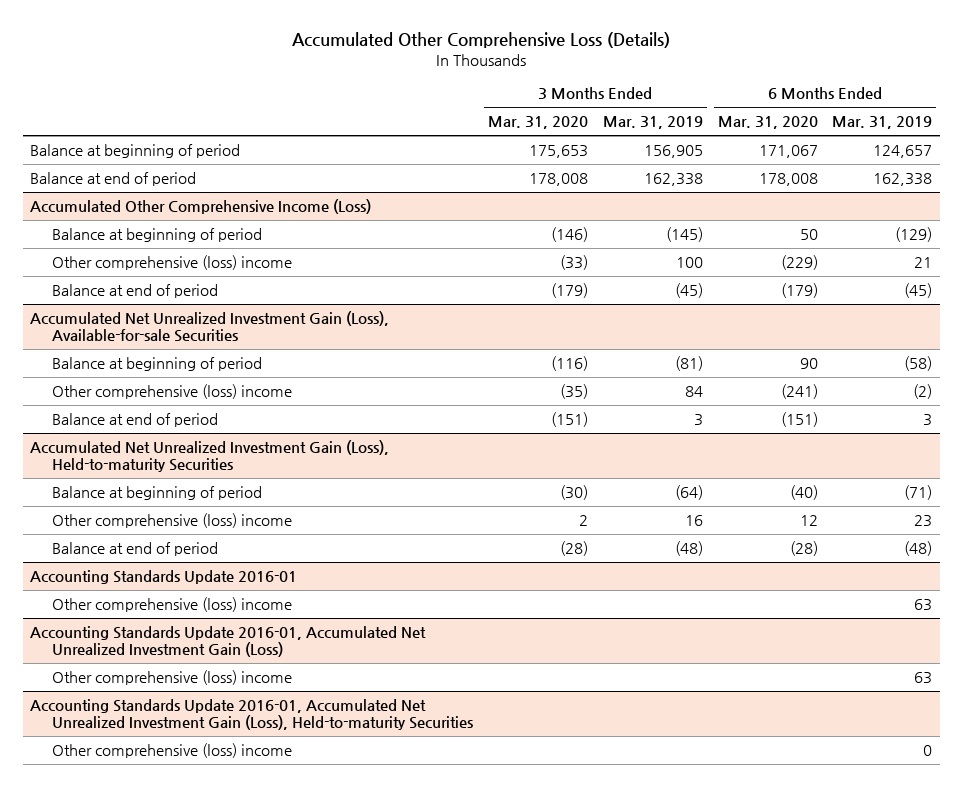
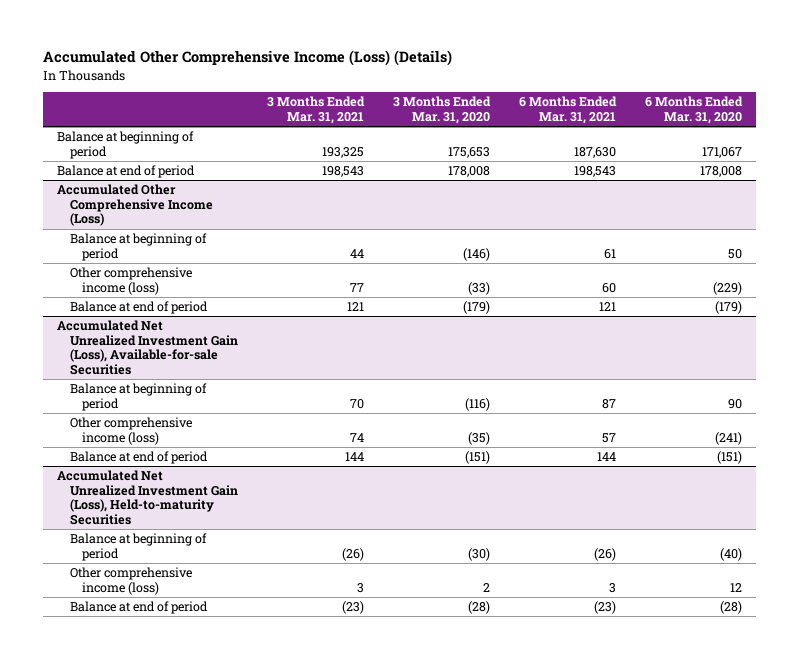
[292,32,671,49] Accumulated Other Comprehensive Loss (Details) -> [42,50,452,67] Accumulated Other Comprehensive Income (Loss) (Details)
[602,116,703,130] Mar. 31, 2019 -> none
[832,116,933,130] Mar. 31, 2019 -> none
none -> [266,96,365,125] 3 Months Ended Mar. 31, 2021
none -> [518,96,617,125] 6 Months Ended Mar. 31, 2021
[52,255,293,271] Other comprehensive (loss) income -> [69,267,192,295] Other comprehensive income (loss)
[52,384,293,400] Other comprehensive (loss) income -> [69,417,192,445] Other comprehensive income (loss)
[52,513,293,529] Other comprehensive (loss) income -> [69,567,192,595] Other comprehensive income (loss)
[30,570,298,585] Accounting Standards Update 2016-01 -> none
[52,597,293,613] Other comprehensive (loss) income -> none
[30,626,427,658] Accounting Standards Update 2016-01, Accumulated Net Unrealized Investment Gain (Loss) -> none
[52,670,293,686] Other comprehensive (loss) income -> none
[30,699,474,731] Accounting Standards Update 2016-01, Accumulated Net Unrealized Investment Gain (Loss), Held-to-maturity Securities -> none
[52,743,293,759] Other comprehensive (loss) income -> none

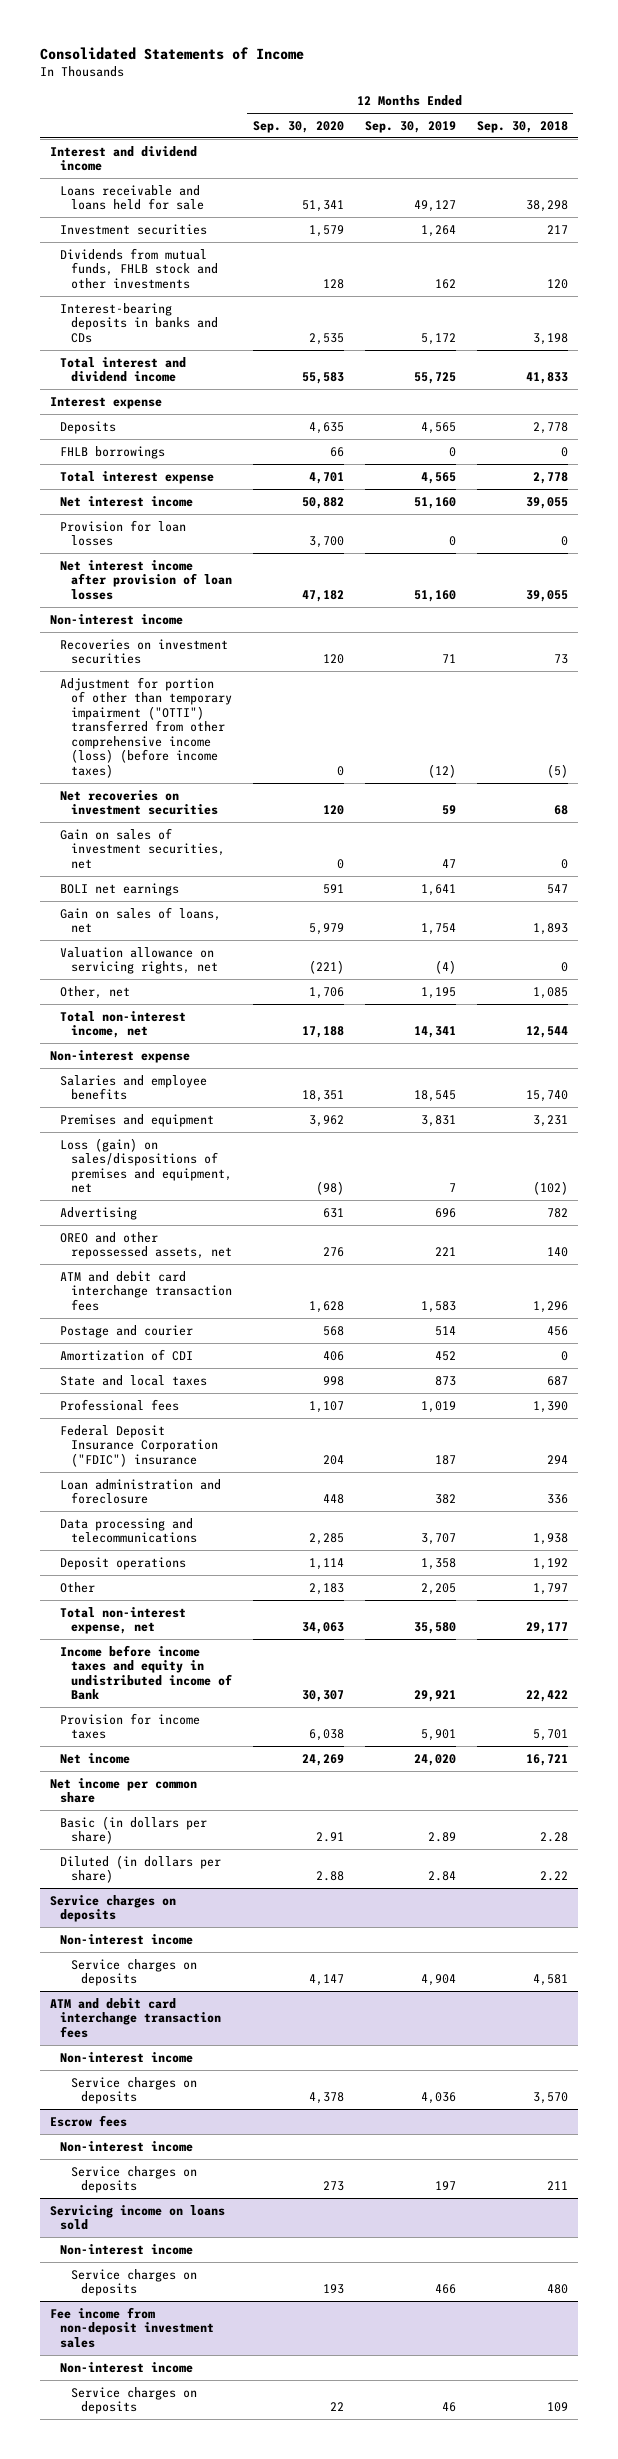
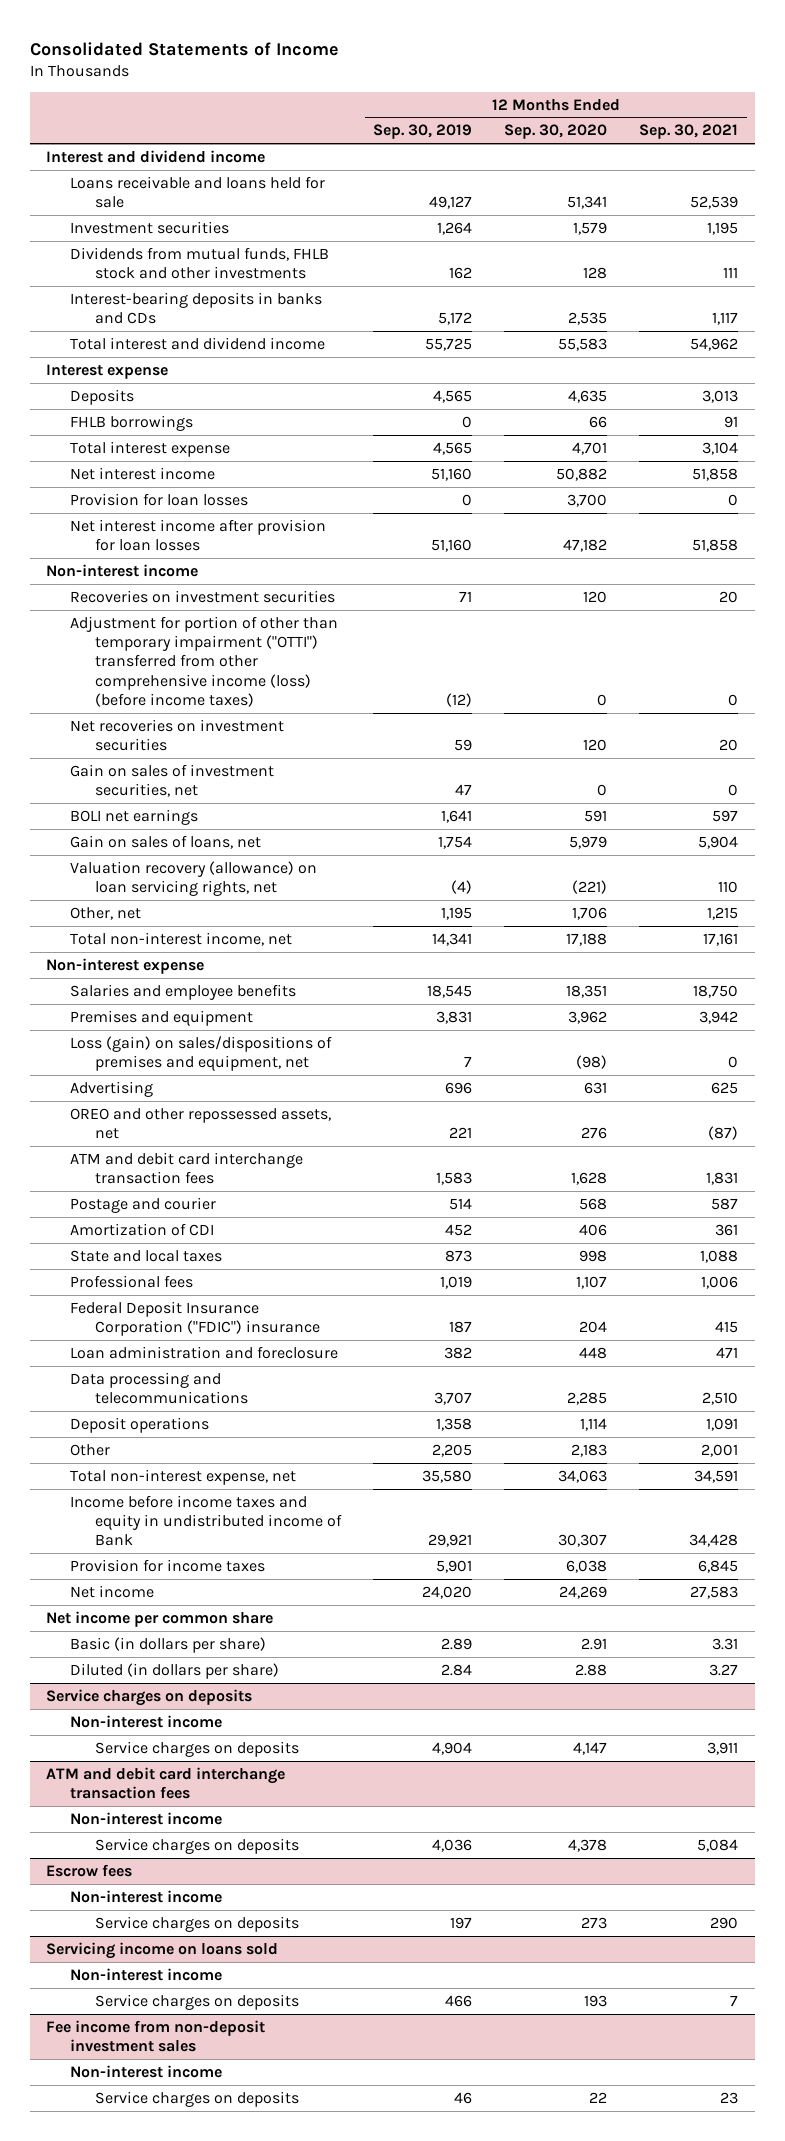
[476,121,568,134] Sep. 30, 2018 -> none
none -> [639,124,739,140] Sep. 30, 2021
[60,559,232,600] Net interest income after provision of loan losses -> [70,518,327,552] Net interest income after provision for loan losses
[60,946,218,975] Valuation allowance on servicing rights, net -> [70,860,318,897] Valuation recovery (allowance) on loan servicing rights, net

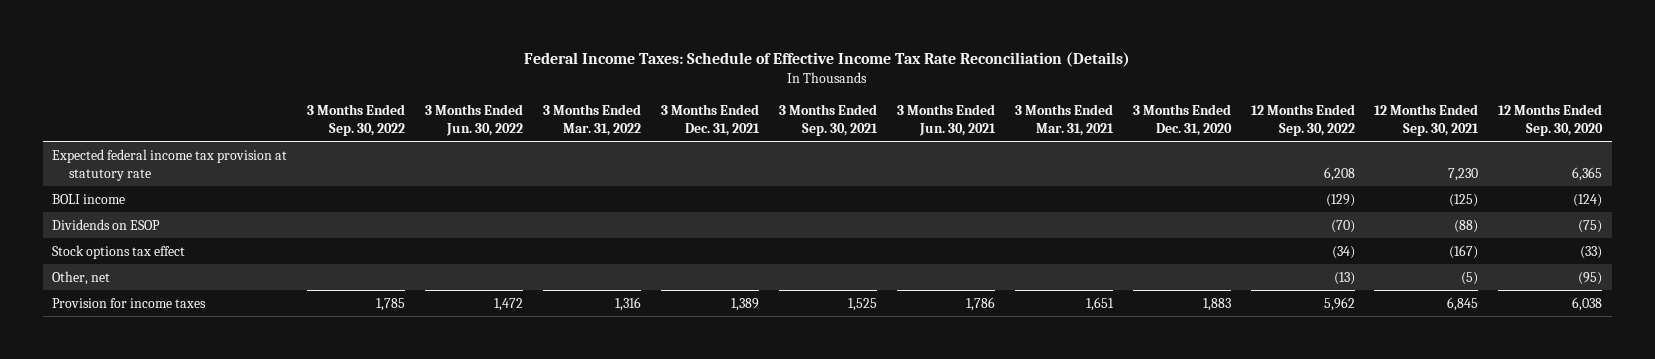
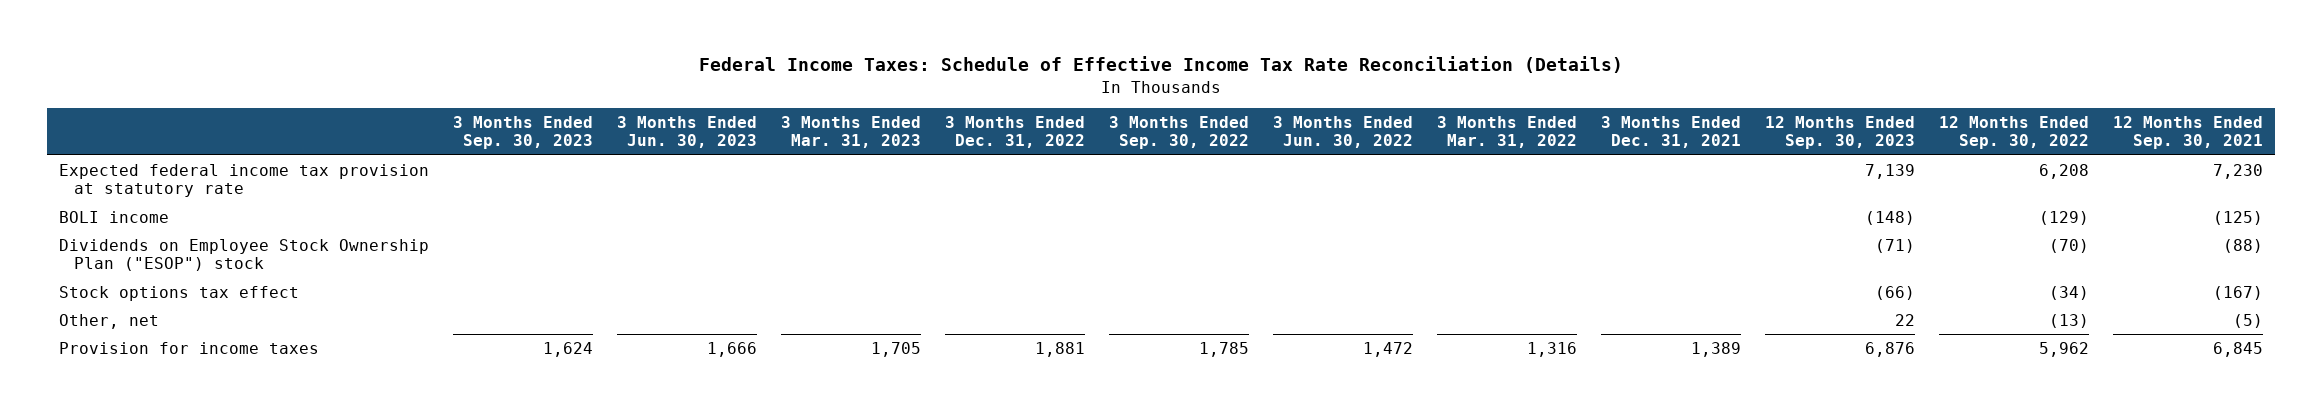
[778,104,878,136] 3 Months Ended Sep. 30, 2021 -> none
[896,104,996,136] 3 Months Ended Jun. 30, 2021 -> none
[1014,104,1114,136] 3 Months Ended Mar. 31, 2021 -> none
[1132,104,1232,136] 3 Months Ended Dec. 31, 2020 -> none
[1498,104,1604,136] 12 Months Ended Sep. 30, 2020 -> none
none -> [453,116,594,150] 3 Months Ended Sep. 30, 2023
none -> [616,116,757,149] 3 Months Ended Jun. 30, 2023
none -> [780,116,921,149] 3 Months Ended Mar. 31, 2023
none -> [944,116,1085,149] 3 Months Ended Dec. 31, 2022
none -> [1764,116,1915,150] 12 Months Ended Sep. 30, 2023
[52,218,161,230] Dividends on ESOP -> [59,238,430,272] Dividends on Employee Stock Ownership Plan ("ESOP") stock

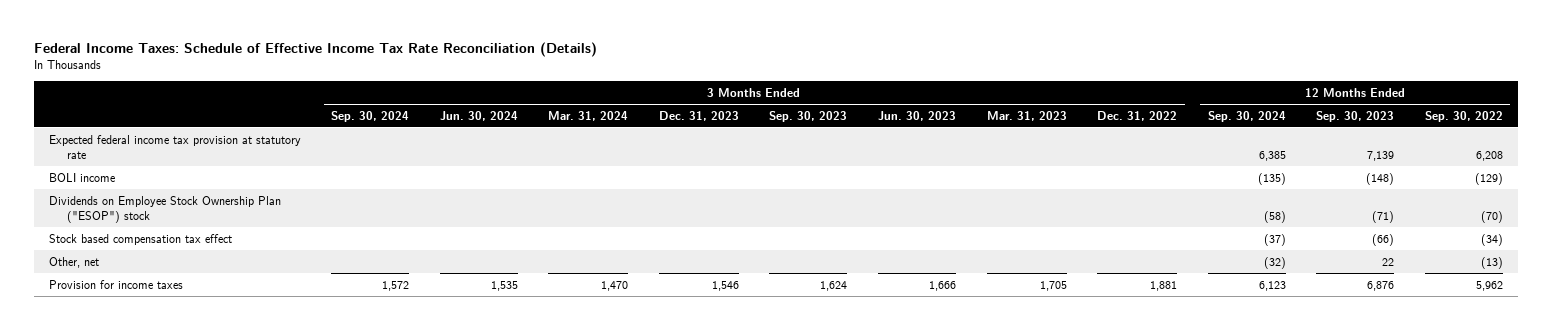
[1108,116,1249,150] 3 Months Ended Sep. 30, 2022 -> none
[1272,116,1413,149] 3 Months Ended Jun. 30, 2022 -> none
[1436,116,1577,149] 3 Months Ended Mar. 31, 2022 -> none
[1600,116,1741,149] 3 Months Ended Dec. 31, 2021 -> none
[2112,116,2263,150] 12 Months Ended Sep. 30, 2021 -> none
none -> [331,110,410,122] Sep. 30, 2024
none -> [439,110,518,121] Jun. 30, 2024
none -> [548,110,629,121] Mar. 31, 2024
none -> [658,110,739,121] Dec. 31, 2023
none -> [1207,110,1286,122] Sep. 30, 2024
[59,285,300,301] Stock options tax effect -> [48,233,232,245] Stock based compensation tax effect

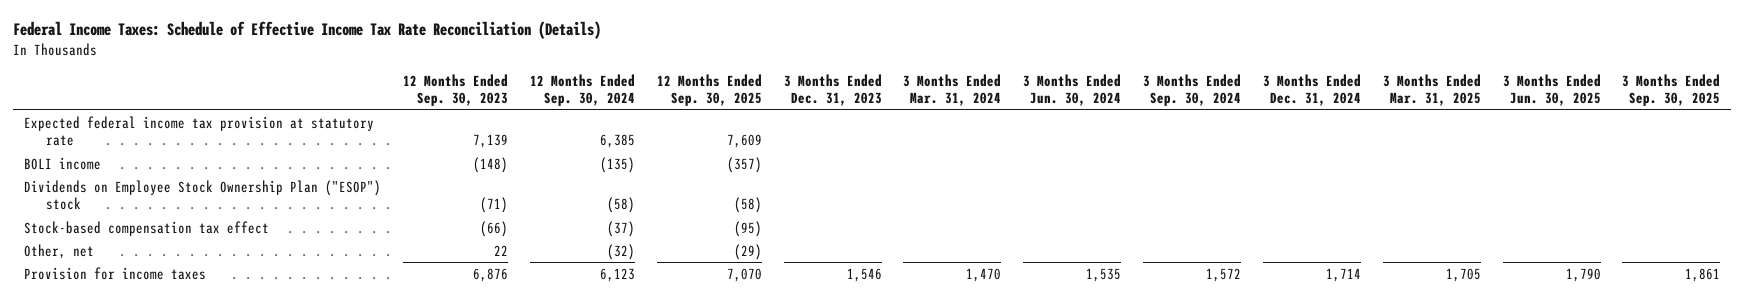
[769,110,848,122] Sep. 30, 2023 -> none
[877,110,956,121] Jun. 30, 2023 -> none
[986,110,1067,121] Mar. 31, 2023 -> none
[1097,110,1178,121] Dec. 31, 2022 -> none
[1424,110,1503,122] Sep. 30, 2022 -> none
none -> [656,73,762,107] 12 Months Ended Sep. 30, 2025
none -> [1262,73,1361,107] 3 Months Ended Dec. 31, 2024
none -> [1382,73,1481,107] 3 Months Ended Mar. 31, 2025
none -> [1502,73,1601,107] 3 Months Ended Jun. 30, 2025
none -> [1622,73,1721,107] 3 Months Ended Sep. 30, 2025
[48,233,232,245] Stock based compensation tax effect -> [24,220,270,236] Stock-based compensation tax effect

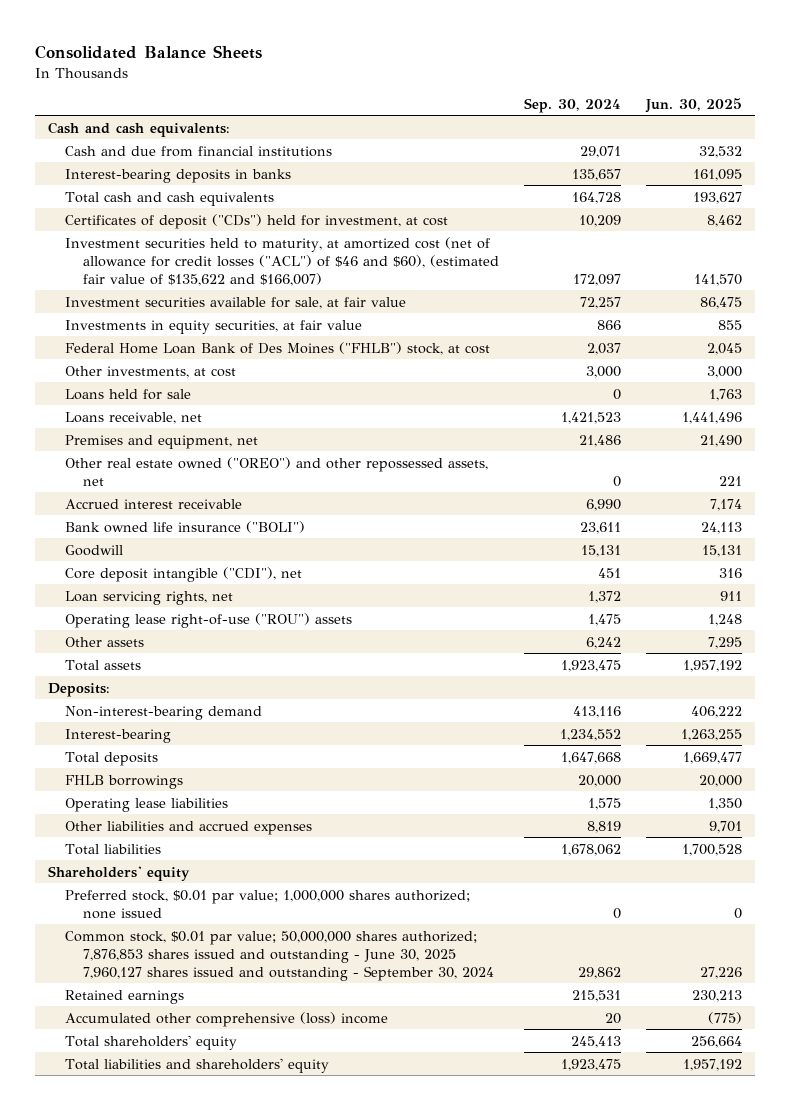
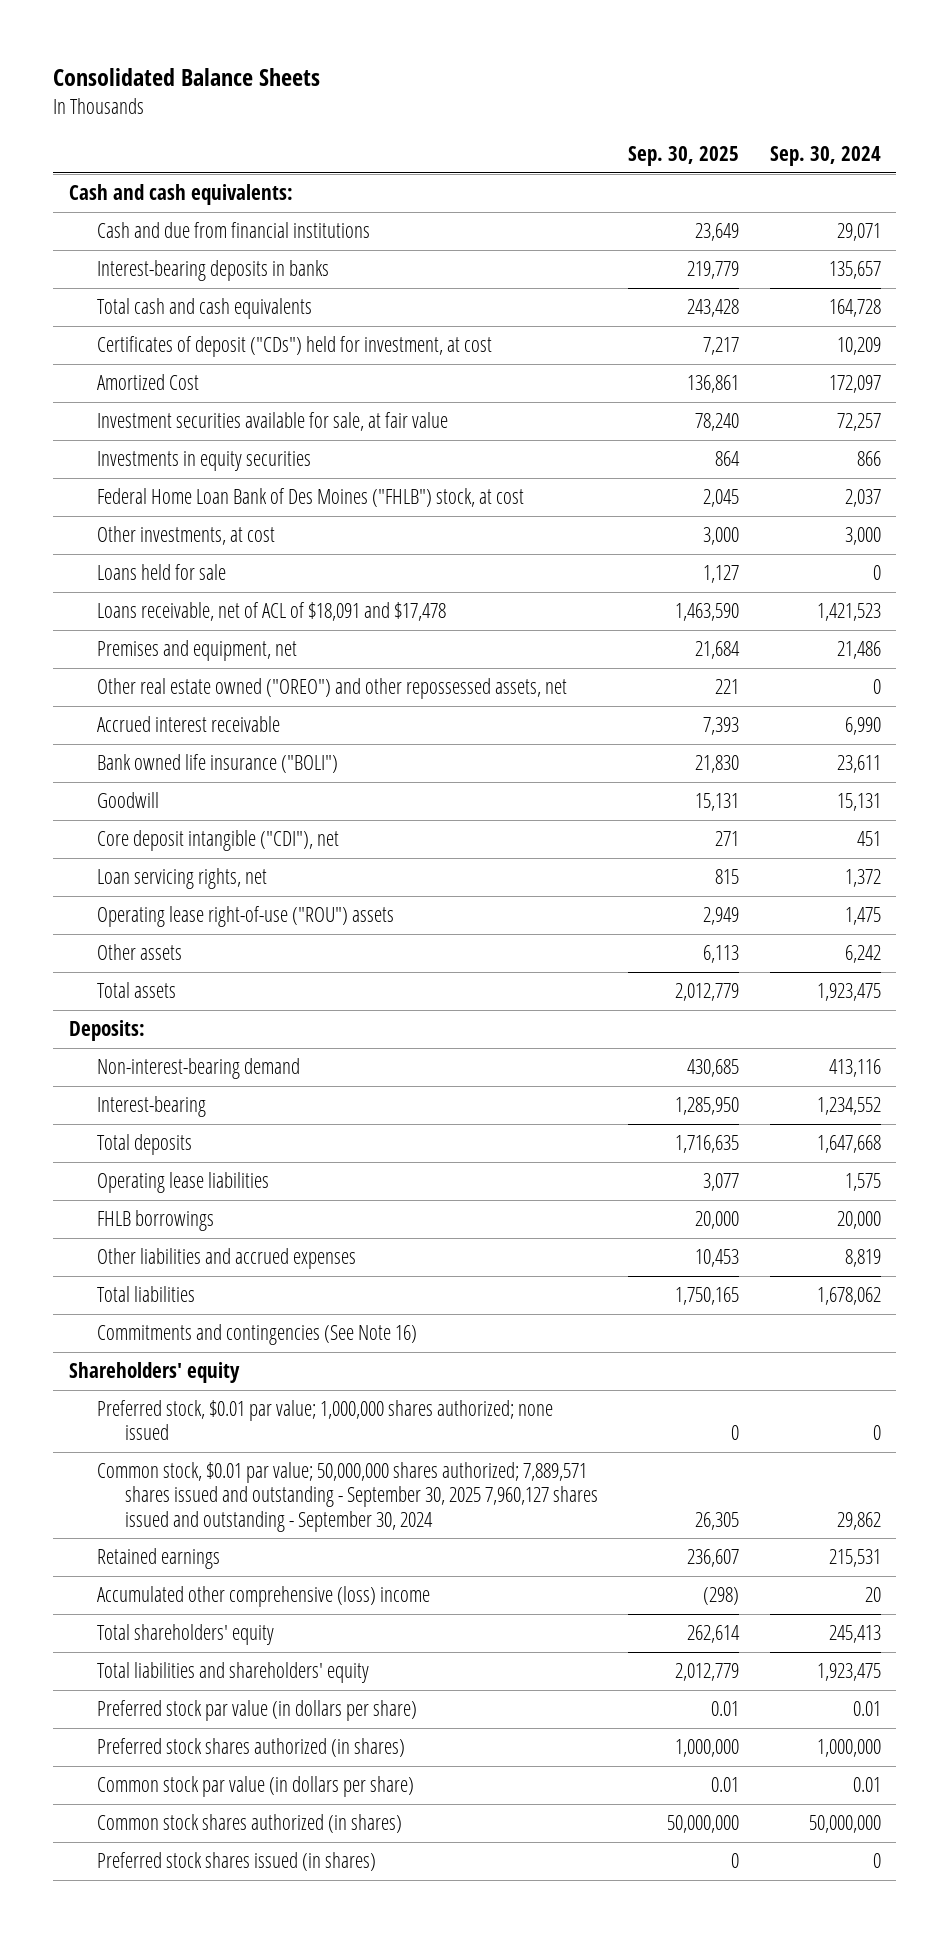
[645,97,743,113] Jun. 30, 2025 -> none
none -> [628,146,740,167] Sep. 30, 2025
[65,236,499,287] Investment securities held to maturity, at amortized cost (net of allowance for credit losses ("ACL") of $46 and $60), (estimated fair value of $135,622 and $166,007) -> [96,374,199,391] Amortized Cost
[65,319,363,334] Investments in equity securities, at fair value -> [96,451,311,472] Investments in equity securities
[65,411,203,424] Loans receivable, net -> [96,602,446,622] Loans receivable, net of ACL of $18,091 and $17,478
[65,774,184,789] FHLB borrowings -> [96,1210,214,1232] FHLB borrowings
none -> [96,1324,417,1346] Commitments and contingencies (See Note 16)
[65,930,494,982] Common stock, $0.01 par value; 50,000,000 shares authorized; 7,876,853 shares issued and outstanding - June 30, 2025 7,960,127 shares issued and outstanding - September 30, 2024 -> [96,1462,598,1532] Common stock, $0.01 par value; 50,000,000 shares authorized; 7,889,571 shares issued and outstanding - September 30, 2025 7,960,127 shares issued and outstanding - September 30, 2024
none -> [96,1700,417,1722] Preferred stock par value (in dollars per share)
none -> [96,1738,405,1758] Preferred stock shares authorized (in shares)
none -> [96,1776,414,1798] Common stock par value (in dollars per share)
none -> [96,1814,402,1834] Common stock shares authorized (in shares)
none -> [96,1852,376,1872] Preferred stock shares issued (in shares)

